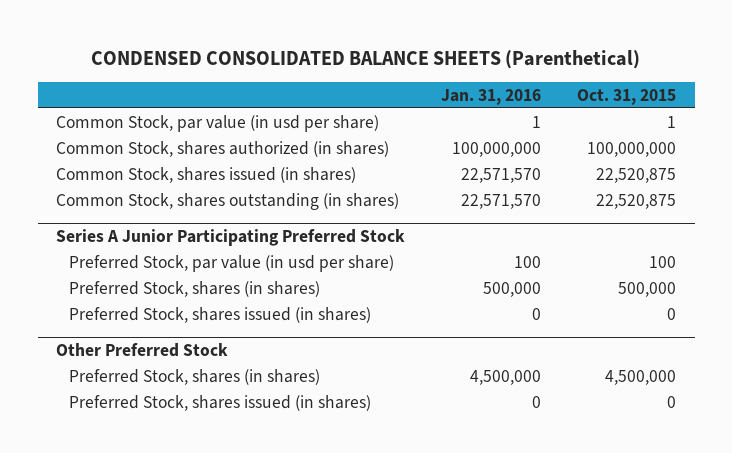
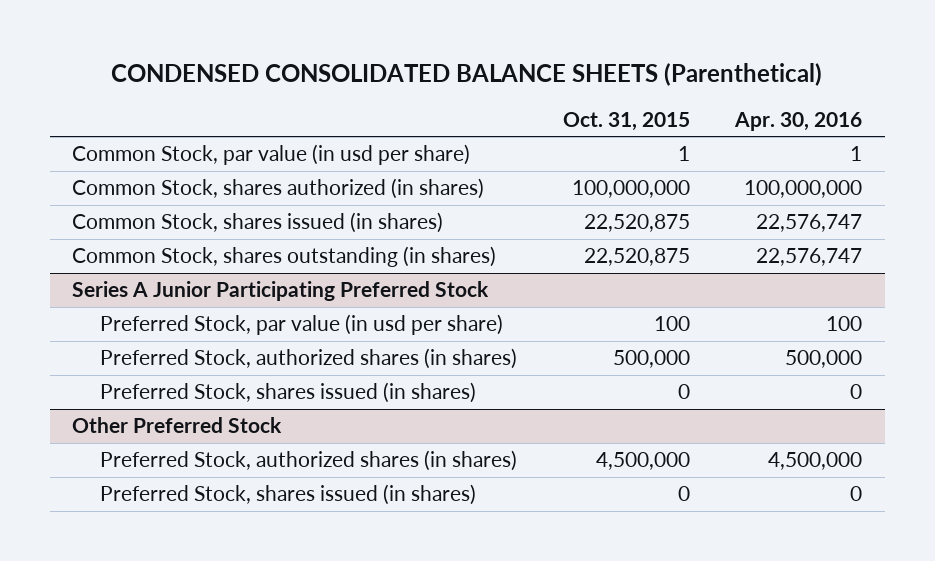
[441,88,542,105] Jan. 31, 2016 -> none
none -> [734,111,863,131] Apr. 30, 2016
[69,280,321,297] Preferred Stock, shares (in shares) -> [99,348,517,370] Preferred Stock, authorized shares (in shares)
[69,368,321,385] Preferred Stock, shares (in shares) -> [99,450,517,472] Preferred Stock, authorized shares (in shares)

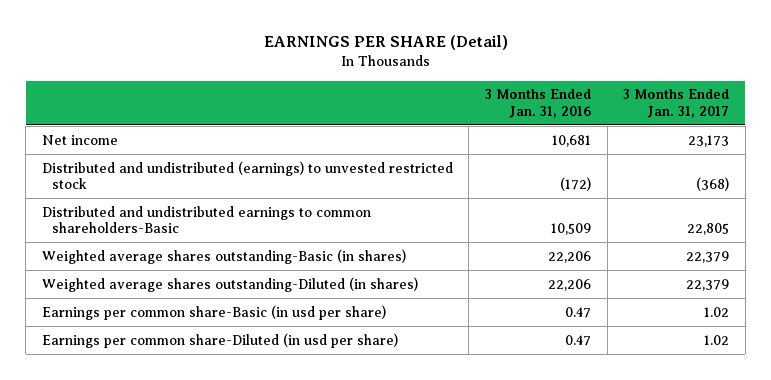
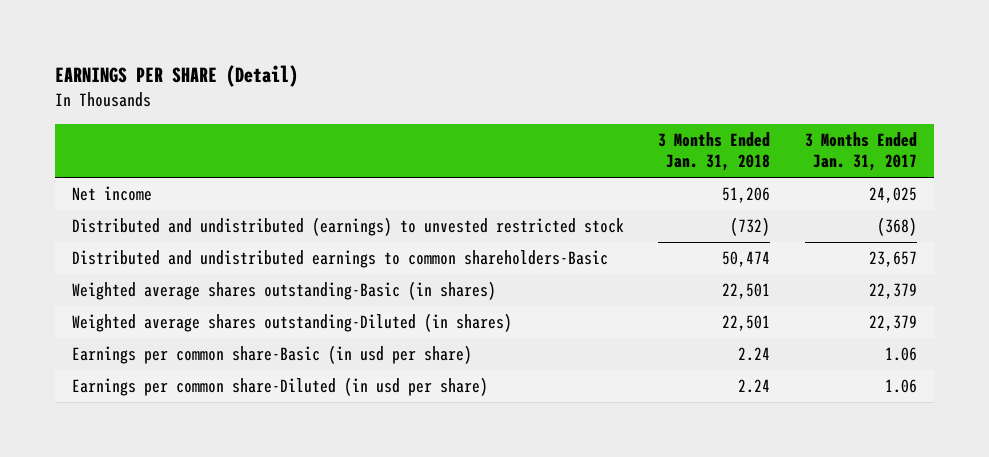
[485,89,592,118] 3 Months Ended Jan. 31, 2016 -> none
none -> [658,132,771,172] 3 Months Ended Jan. 31, 2018
[688,134,730,147] 23,173 -> [868,187,917,204] 24,025
[687,223,730,236] 22,805 -> [868,251,917,268] 23,657
[704,306,730,317] 1.02 -> [884,347,917,362] 1.06
[704,334,730,345] 1.02 -> [884,379,917,394] 1.06

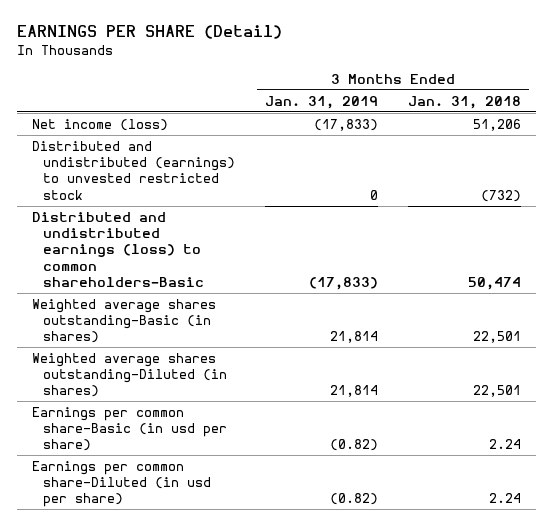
[804,132,917,172] 3 Months Ended Jan. 31, 2017 -> none
none -> [264,95,378,109] Jan. 31, 2019
[71,186,152,202] Net income -> [31,118,168,131] Net income (loss)
[71,250,608,269] Distributed and undistributed earnings to common shareholders-Basic -> [31,211,204,287] Distributed and undistributed earnings (loss) to common shareholders-Basic

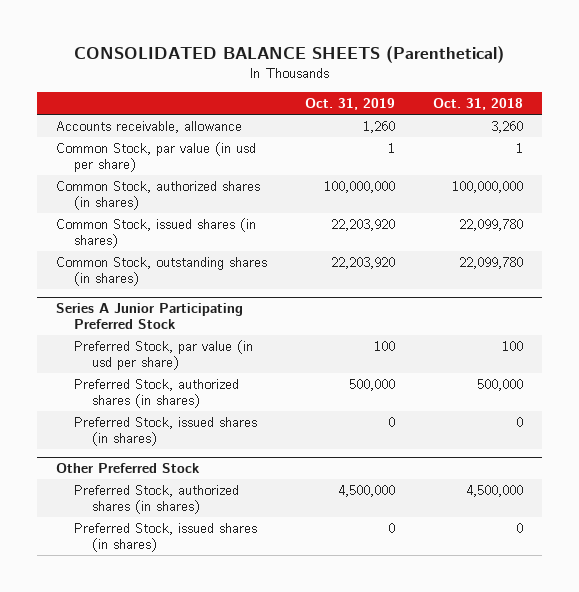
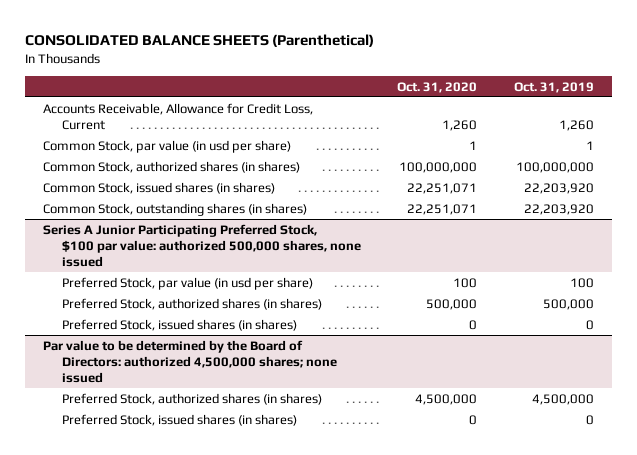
[432,98,523,111] Oct. 31, 2018 -> none
none -> [397,81,478,93] Oct. 31, 2020
[56,120,243,133] Accounts receivable, allowance -> [43,102,314,130] Accounts Receivable, Allowance for Credit Loss, Current
[56,303,244,330] Series A Junior Participating Preferred Stock -> [43,223,361,267] Series A Junior Participating Preferred Stock, $100 par value: authorized 500,000 shares, none issued
[56,463,201,474] Other Preferred Stock -> [43,339,337,383] Par value to be determined by the Board of Directors: authorized 4,500,000 shares; none issued

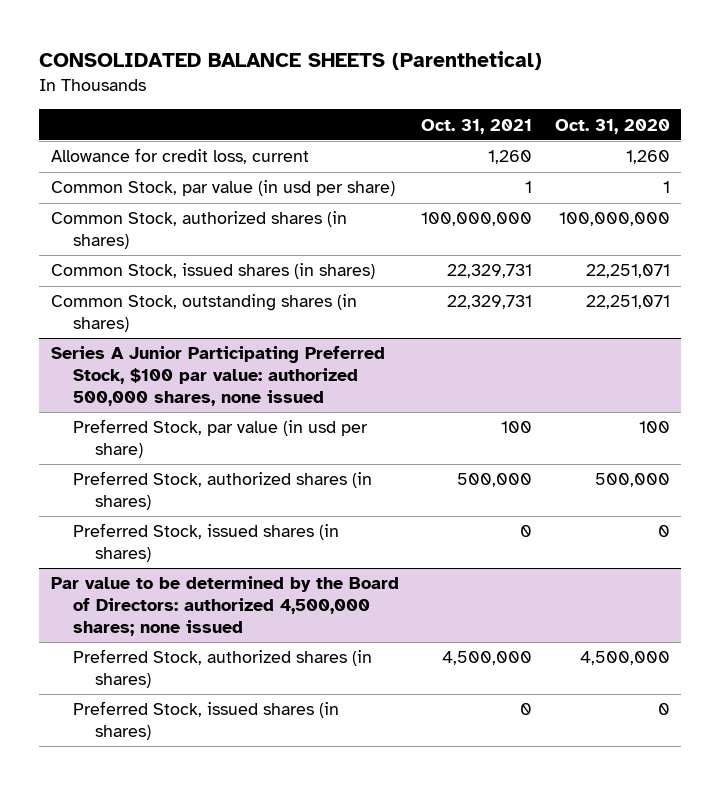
[513,81,594,93] Oct. 31, 2019 -> none
none -> [421,118,533,134] Oct. 31, 2021
[43,102,314,130] Accounts Receivable, Allowance for Credit Loss, Current -> [50,148,309,165] Allowance for credit loss, current

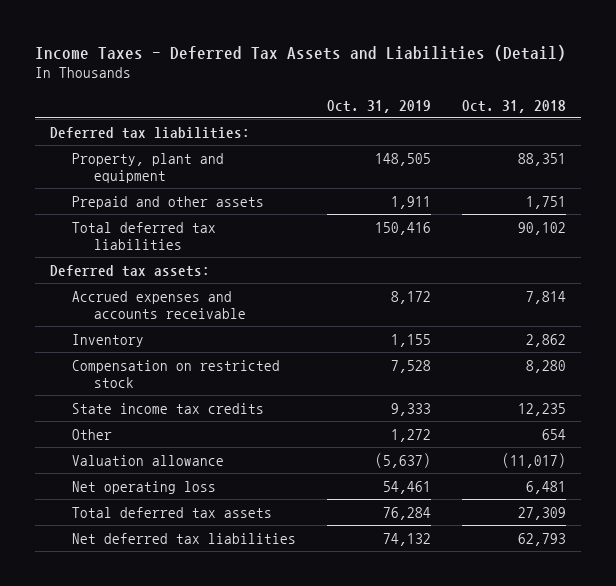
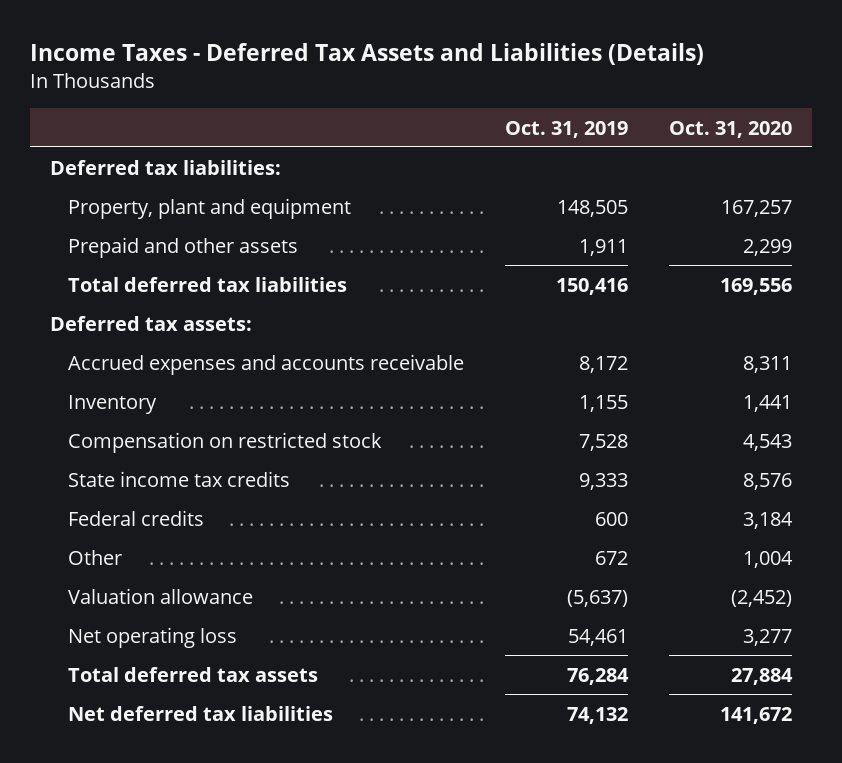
[34,44,566,61] Income Taxes - Deferred Tax Assets and Liabilities (Detail) -> [29,42,704,65] Income Taxes - Deferred Tax Assets and Liabilities (Details)
[461,99,566,113] Oct. 31, 2018 -> none
none -> [668,120,792,138] Oct. 31, 2020
none -> [68,509,205,526] Federal credits
[390,428,431,442] 1,272 -> [594,550,628,565] 672

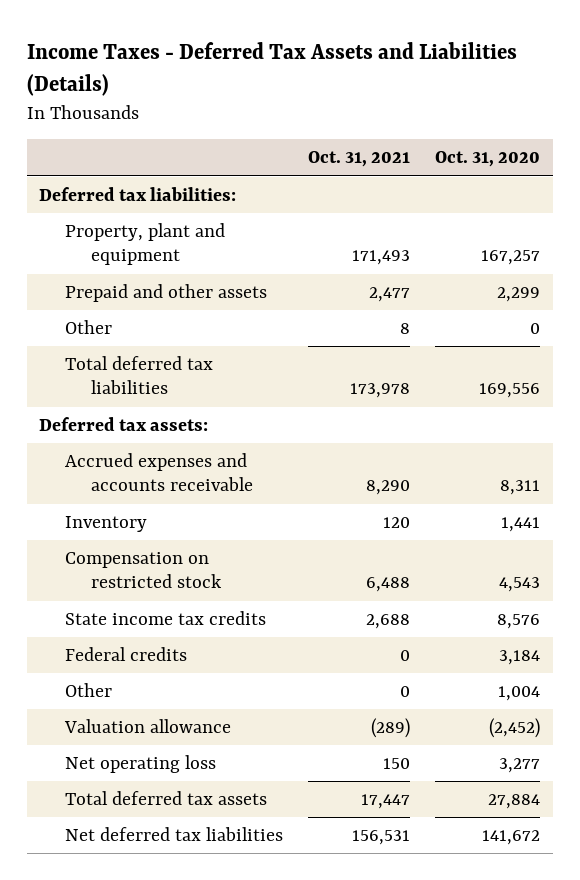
[504,120,628,138] Oct. 31, 2019 -> none
none -> [308,151,411,168] Oct. 31, 2021
none -> [65,320,113,335] Other

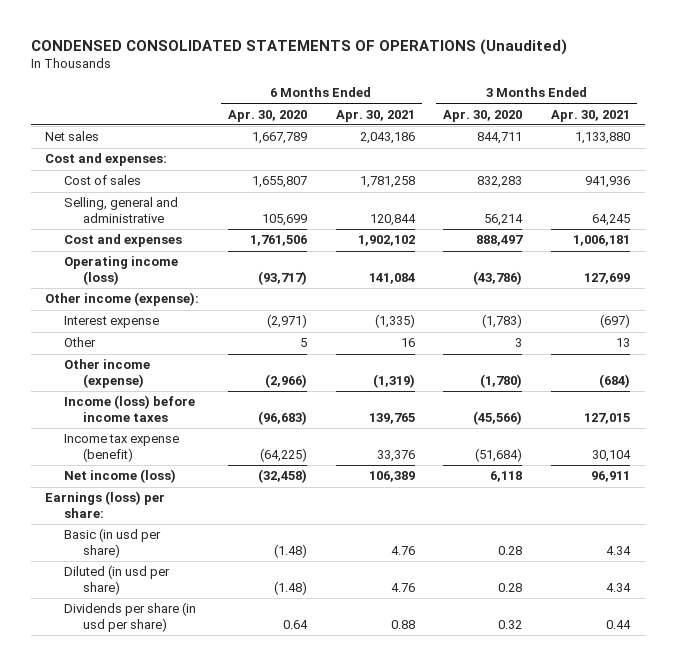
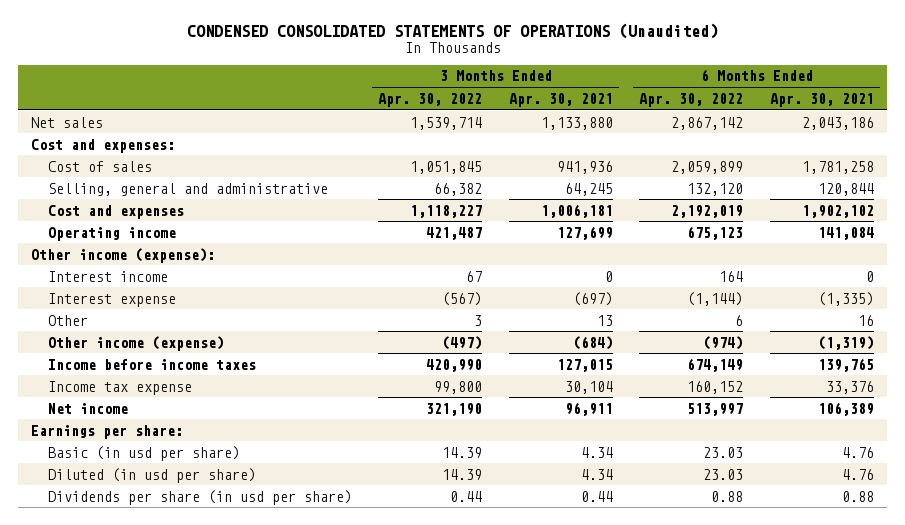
[227,109,307,122] Apr. 30, 2020 -> none
[443,109,523,122] Apr. 30, 2020 -> none
none -> [378,92,483,107] Apr. 30, 2022
none -> [639,92,744,107] Apr. 30, 2022
[64,256,179,285] Operating income (loss) -> [47,226,176,241] Operating income
none -> [47,270,168,282] Interest income
[64,395,196,422] Income (loss) before income taxes -> [47,358,256,370] Income before income taxes
[64,434,180,462] Income tax expense (benefit) -> [47,380,192,395] Income tax expense
[64,469,177,484] Net income (loss) -> [47,402,128,414] Net income
[44,491,165,518] Earnings (loss) per share: -> [31,424,184,439] Earnings per share:

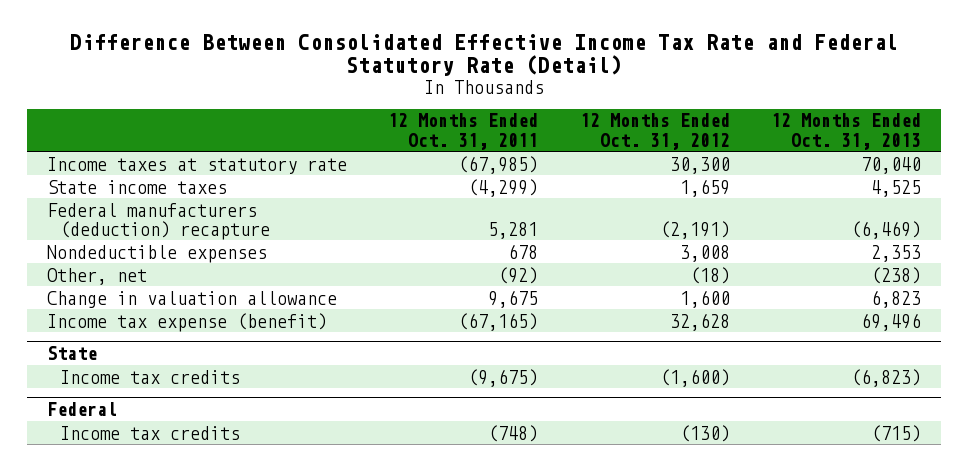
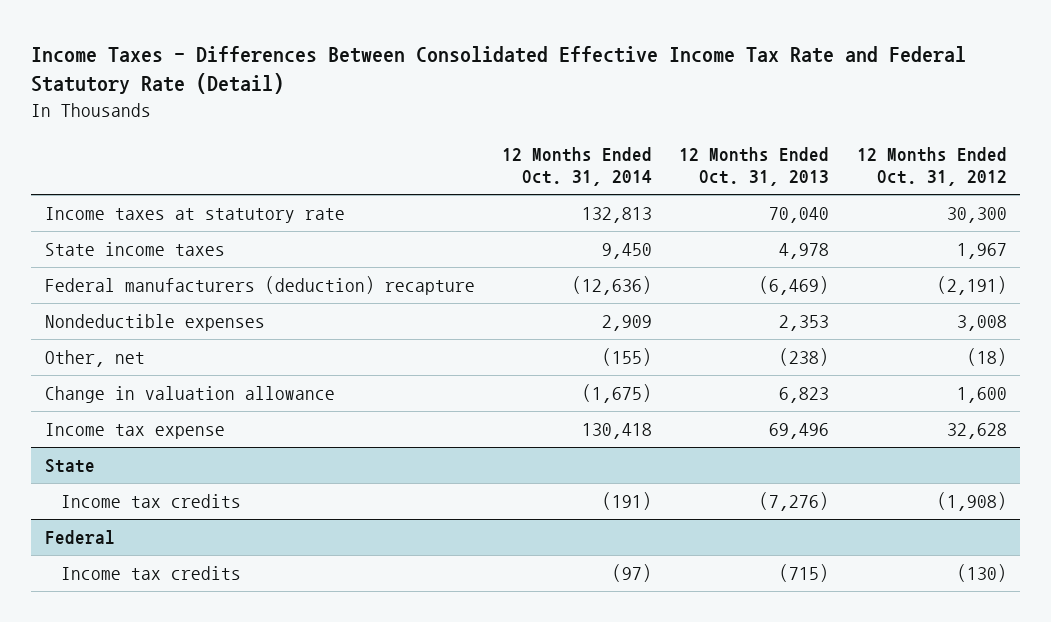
[70,34,899,77] Difference Between Consolidated Effective Income Tax Rate and Federal Statutory Rate (Detail) -> [31,45,967,95] Income Taxes - Differences Between Consolidated Effective Income Tax Rate and Federal Statutory Rate (Detail)
[388,113,539,150] 12 Months Ended Oct. 31, 2011 -> none
none -> [502,146,653,187] 12 Months Ended Oct. 31, 2014
[679,178,730,197] 1,659 -> [956,243,1007,260] 1,967
[870,179,921,197] 4,525 -> [779,243,830,260] 4,978
[47,312,328,332] Income tax expense (benefit) -> [44,423,225,440] Income tax expense
[659,368,730,387] (1,600) -> [936,492,1007,512] (1,908)
[850,368,921,387] (6,823) -> [759,492,830,512] (7,276)

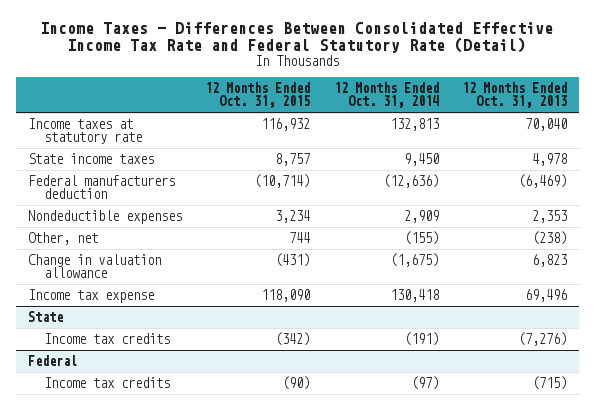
[856,146,1007,187] 12 Months Ended Oct. 31, 2012 -> none
none -> [205,82,311,109] 12 Months Ended Oct. 31, 2015
[44,276,475,296] Federal manufacturers (deduction) recapture -> [28,175,176,200] Federal manufacturers deduction

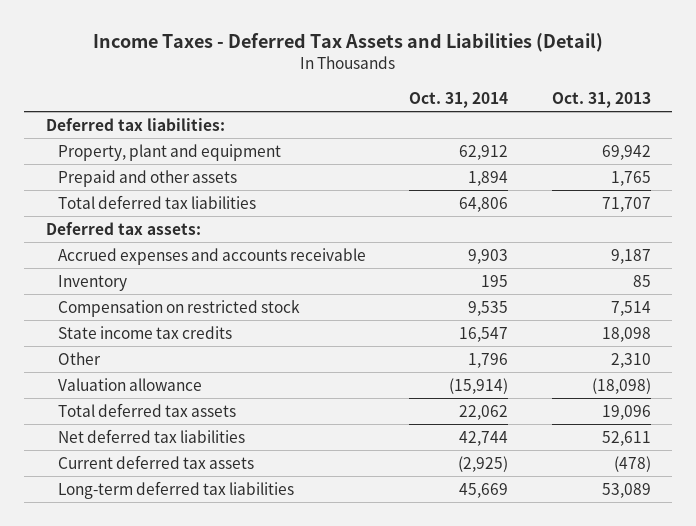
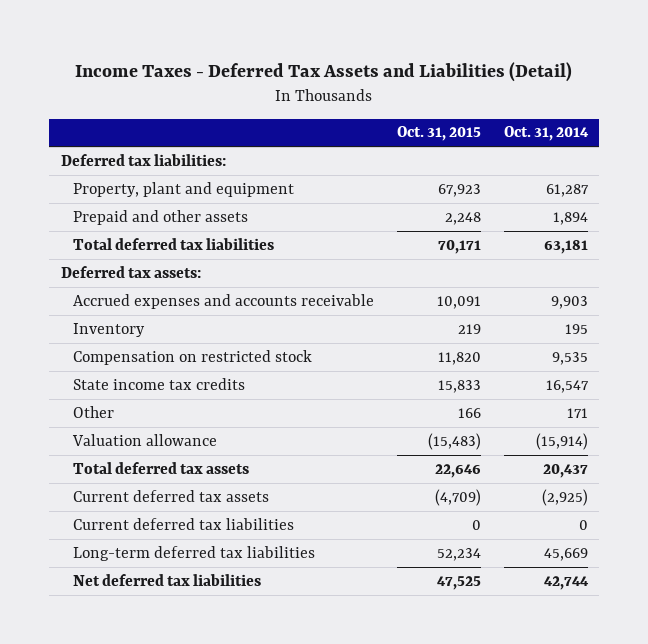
[551,91,651,108] Oct. 31, 2013 -> none
none -> [397,126,482,142] Oct. 31, 2015
[459,144,509,160] 62,912 -> [545,183,589,197] 61,287
[459,196,509,212] 64,806 -> [543,239,588,254] 63,181
[468,352,509,368] 1,796 -> [566,407,588,418] 171
[459,404,509,420] 22,062 -> [542,463,588,478] 20,437
none -> [73,517,295,530] Current deferred tax liabilities
[58,428,246,443] Net deferred tax liabilities -> [73,573,262,586] Net deferred tax liabilities

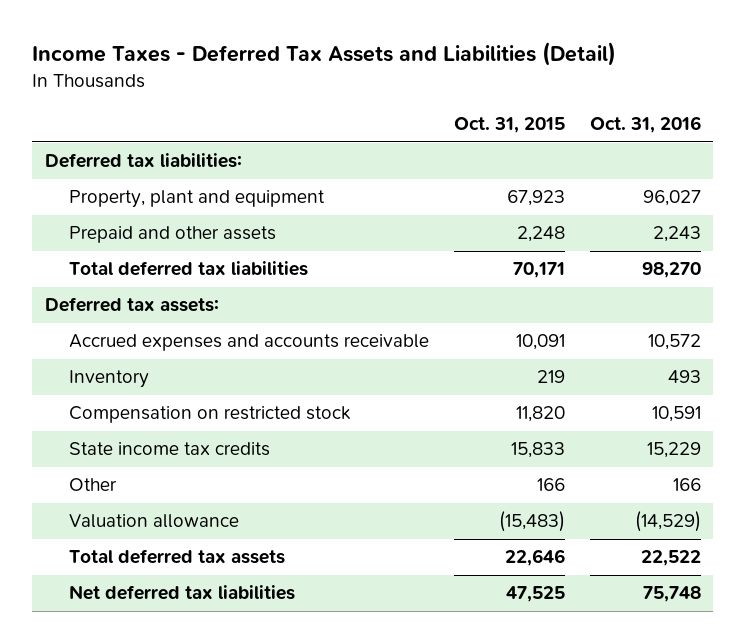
[503,126,589,142] Oct. 31, 2014 -> none
none -> [589,116,701,134] Oct. 31, 2016
[73,489,270,502] Current deferred tax assets -> none
[73,517,295,530] Current deferred tax liabilities -> none
[73,545,316,561] Long-term deferred tax liabilities -> none

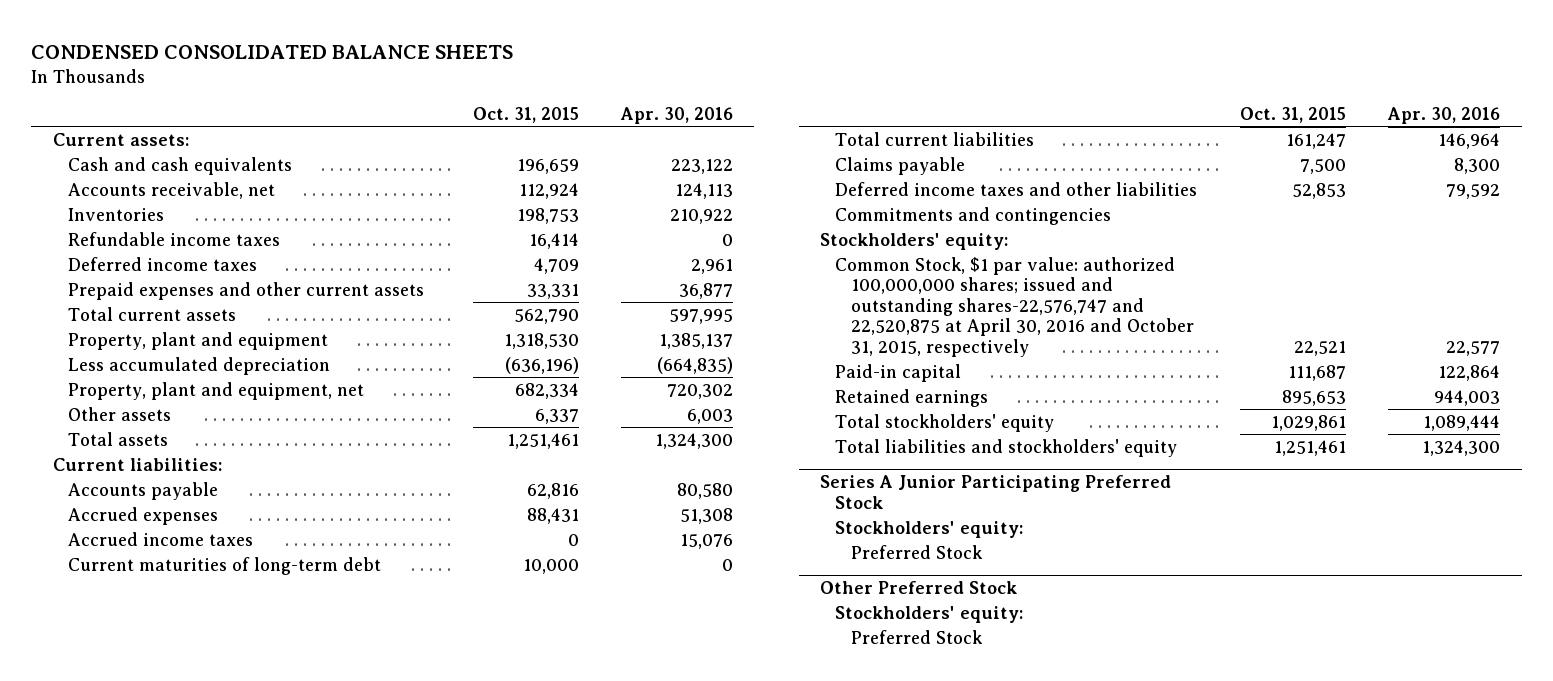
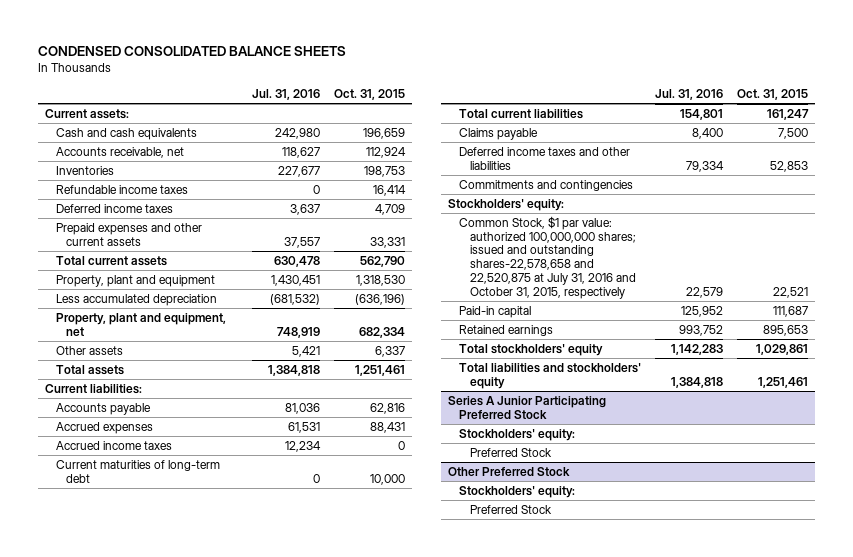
[619,106,733,124] Apr. 30, 2016 -> none
none -> [251,88,320,100] Jul. 31, 2016
[835,256,1194,357] Common Stock, $1 par value: authorized 100,000,000 shares; issued and outstanding shares-22,576,747 and 22,520,875 at April 30, 2016 and October 31, 2015, respectively -> [459,215,636,299] Common Stock, $1 par value: authorized 100,000,000 shares; issued and outstanding shares-22,578,658 and 22,520,875 at July 31, 2016 and October 31, 2015, respectively

